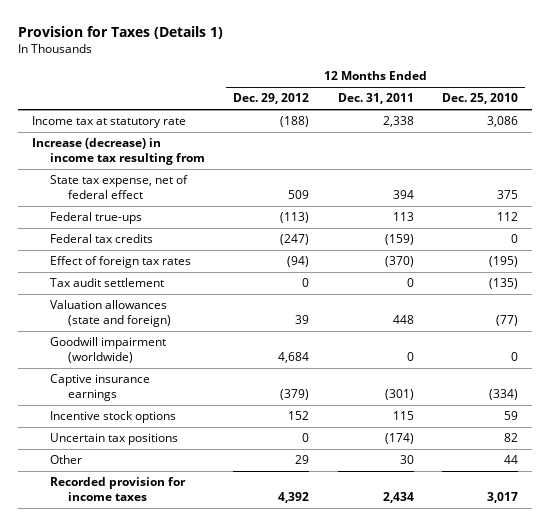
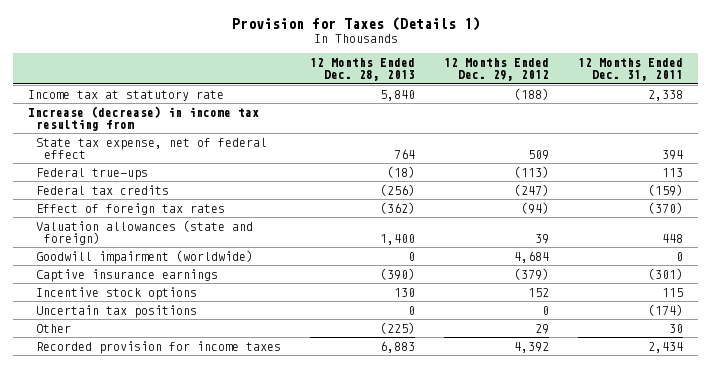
[441,93,518,105] Dec. 25, 2010 -> none
none -> [309,58,415,82] 12 Months Ended Dec. 28, 2013
[49,278,164,288] Tax audit settlement -> none

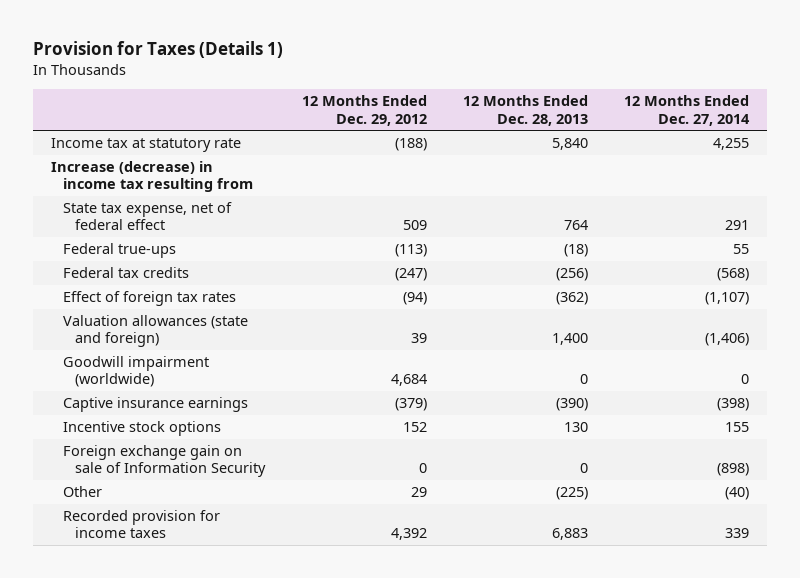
[578,58,684,82] 12 Months Ended Dec. 31, 2011 -> none
none -> [624,95,751,126] 12 Months Ended Dec. 27, 2014
[35,304,197,318] Uncertain tax positions -> none
none -> [63,445,267,478] Foreign exchange gain on sale of Information Security

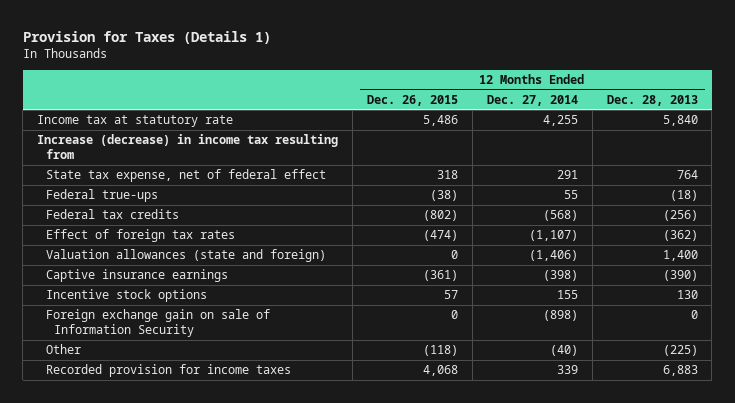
[301,95,427,126] 12 Months Ended Dec. 29, 2012 -> none
none -> [367,94,459,106] Dec. 26, 2015
[63,356,210,388] Goodwill impairment (worldwide) -> none

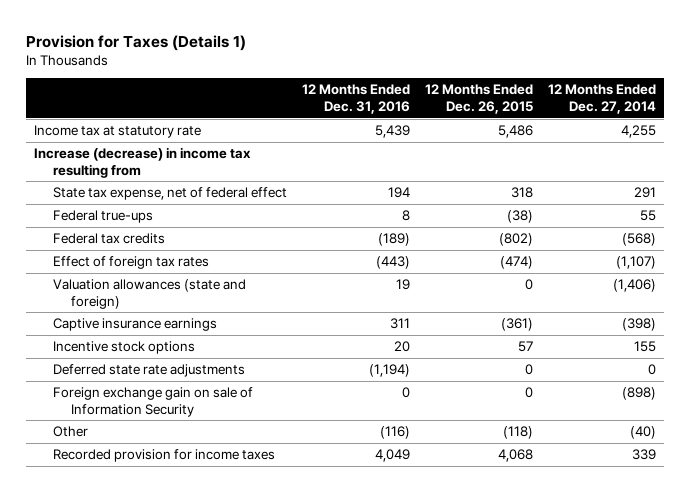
[606,94,698,106] Dec. 28, 2013 -> none
none -> [301,84,410,115] 12 Months Ended Dec. 31, 2016
none -> [52,363,245,377] Deferred state rate adjustments

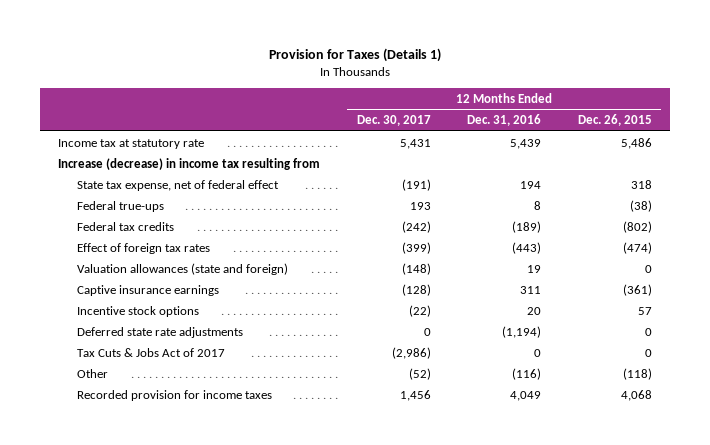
[548,84,657,115] 12 Months Ended Dec. 27, 2014 -> none
none -> [356,115,431,127] Dec. 30, 2017
[52,386,253,417] Foreign exchange gain on sale of Information Security -> none
none -> [76,347,225,357] Tax Cuts & Jobs Act of 2017

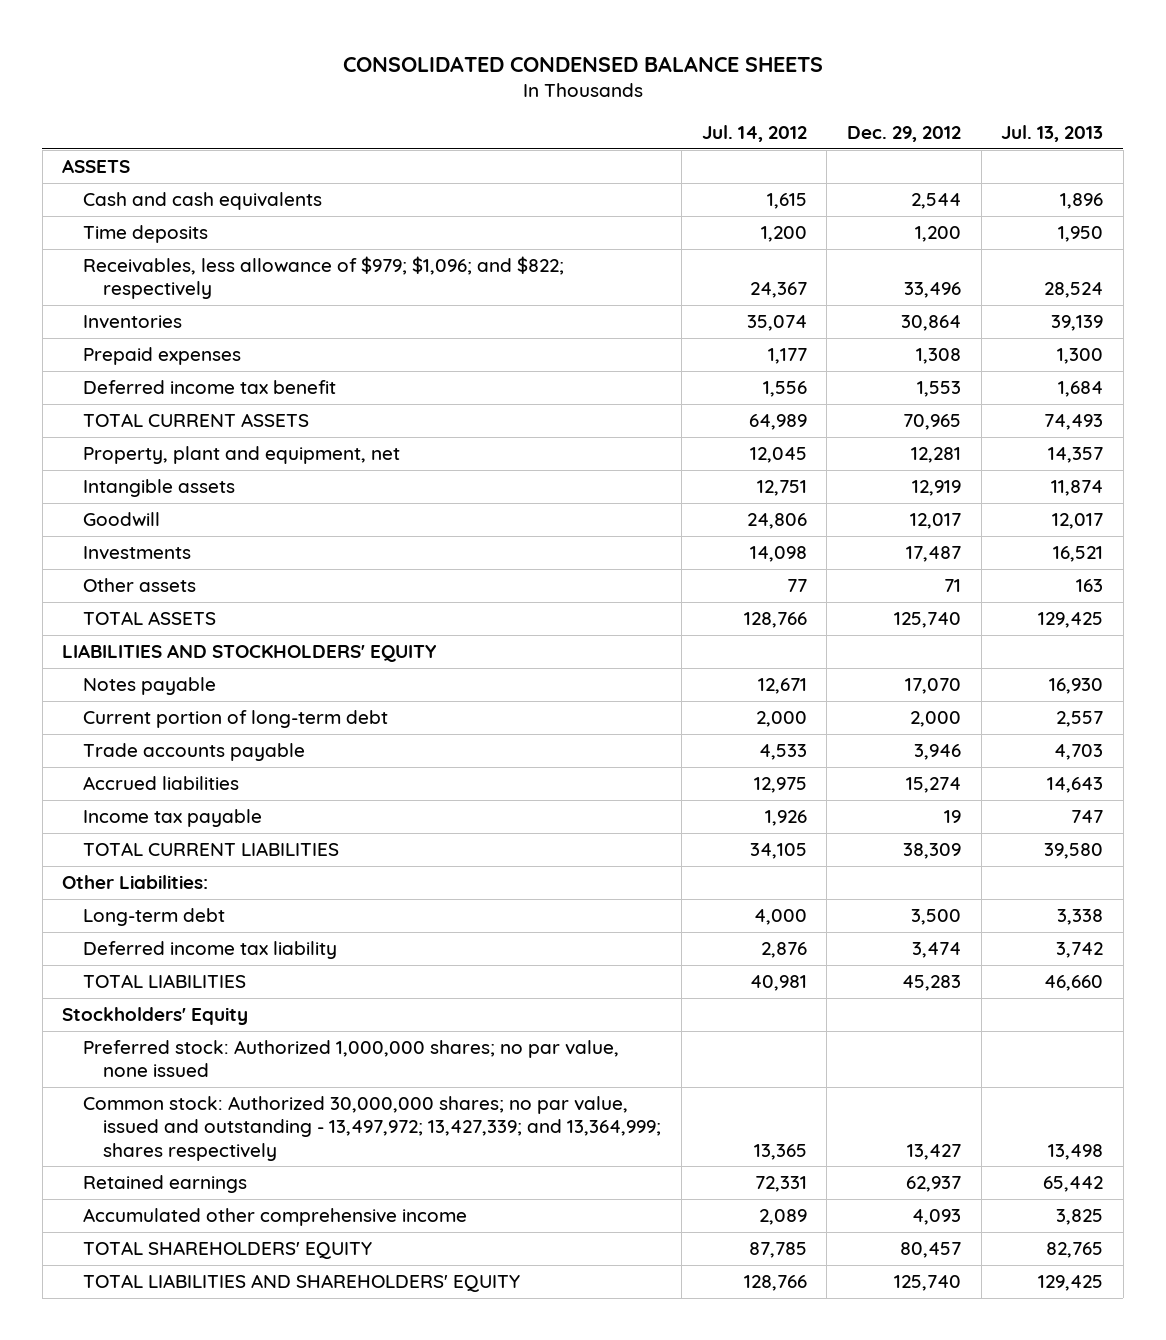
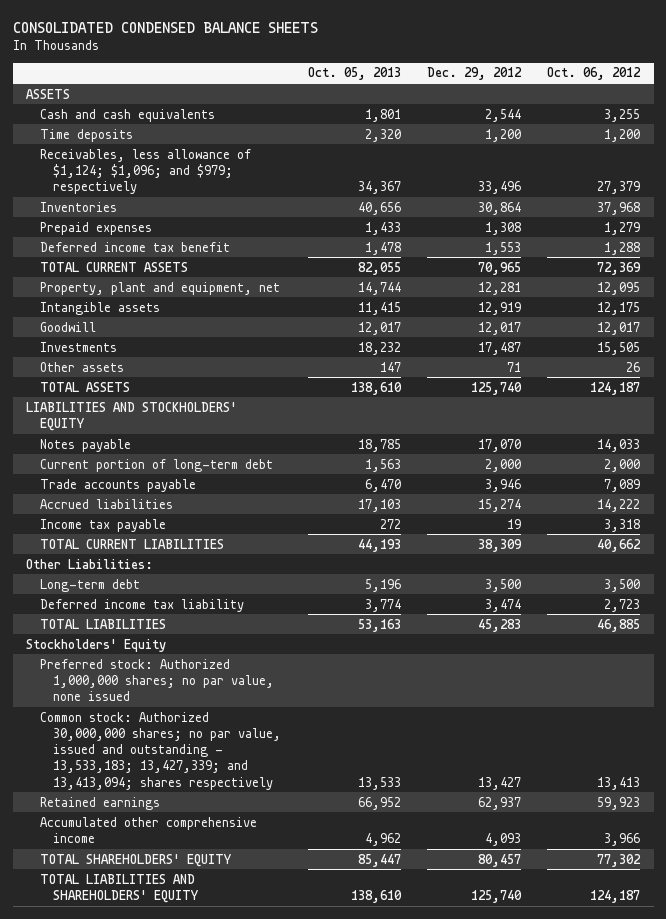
[701,125,807,143] Jul. 14, 2012 -> none
[1001,125,1104,143] Jul. 13, 2013 -> none
none -> [307,67,401,81] Oct. 05, 2013
none -> [547,67,642,81] Oct. 06, 2012
[82,256,564,300] Receivables, less allowance of $979; $1,096; and $822; respectively -> [39,148,251,195] Receivables, less allowance of $1,124; $1,096; and $979; respectively
[82,1096,662,1161] Common stock: Authorized 30,000,000 shares; no par value, issued and outstanding - 13,497,972; 13,427,339; and 13,364,999; shares respectively -> [39,711,282,790] Common stock: Authorized 30,000,000 shares; no par value, issued and outstanding - 13,533,183; 13,427,339; and 13,413,094; shares respectively

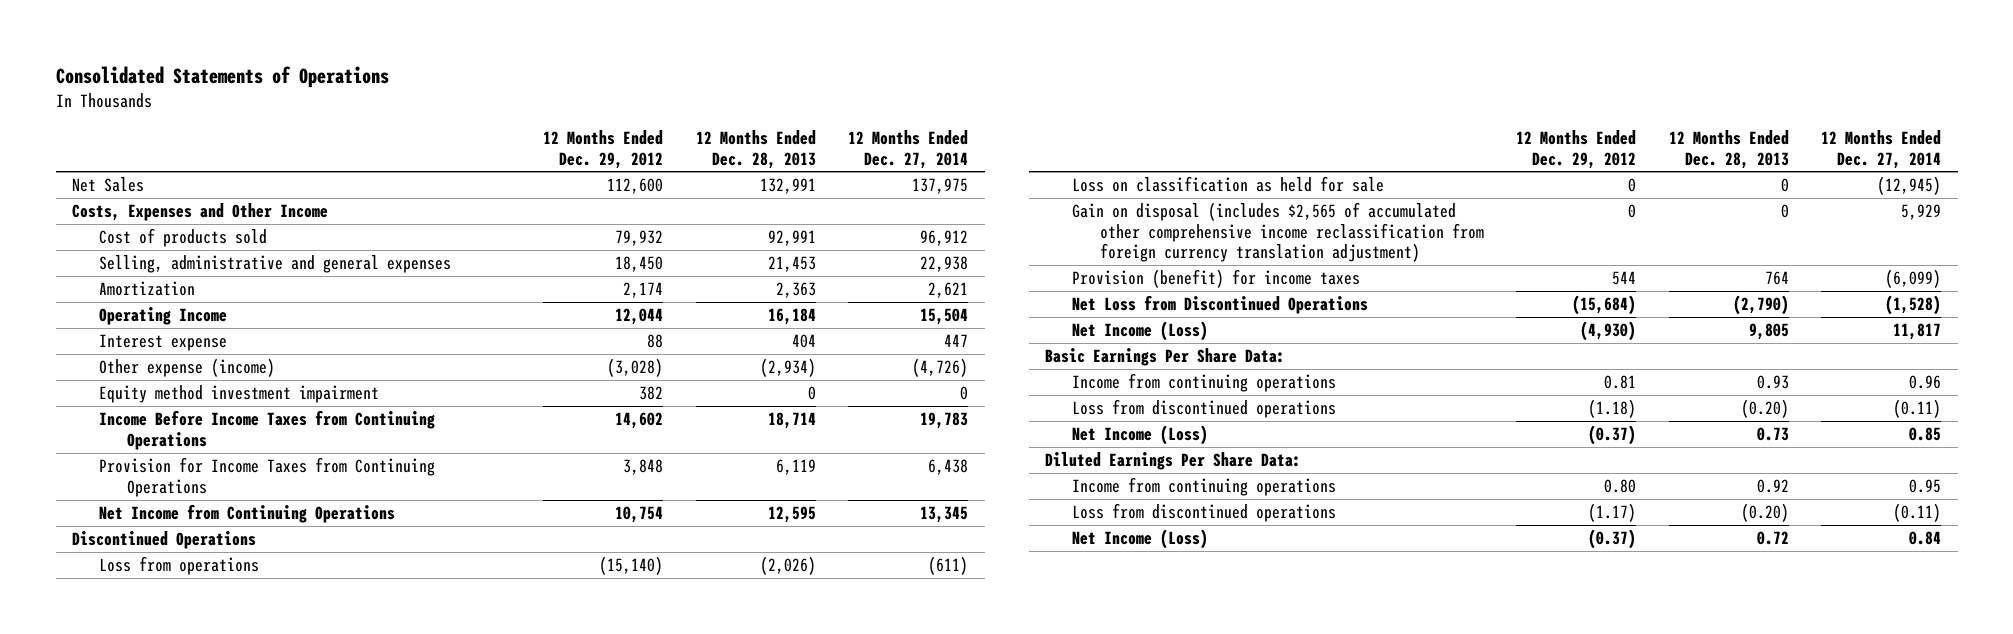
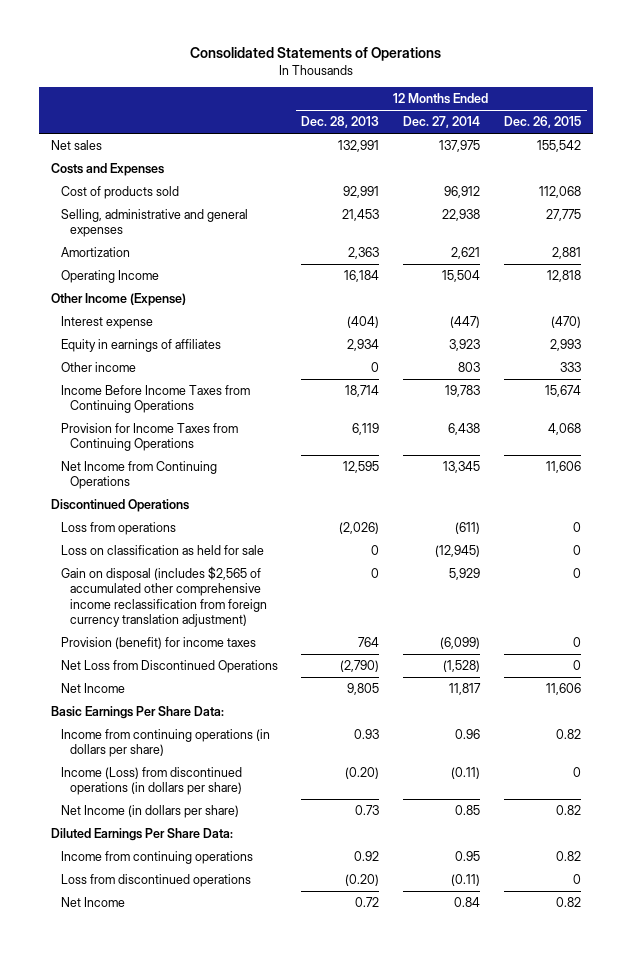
[543,129,664,169] 12 Months Ended Dec. 29, 2012 -> none
none -> [504,116,582,129] Dec. 26, 2015
[72,177,145,193] Net Sales -> [51,139,103,150] Net sales
[72,203,329,222] Costs, Expenses and Other Income -> [51,162,165,176] Costs and Expenses
[99,385,380,404] Equity method investment impairment -> none
none -> [51,292,187,306] Other Income (Expense)
[791,334,816,349] 404 -> [347,315,380,328] (404)
[944,334,969,348] 447 -> [450,315,481,328] (447)
none -> [60,338,221,352] Equity in earnings of affiliates
[99,358,276,378] Other expense (income) -> [60,361,136,372] Other income
[759,358,816,378] (2,934) -> [371,361,380,372] 0
[912,358,969,378] (4,726) -> [458,361,481,372] 803
[1072,321,1209,342] Net Income (Loss) -> [60,682,125,693] Net Income
[1072,373,1337,393] Income from continuing operations -> [60,728,270,758] Income from continuing operations (in dollars per share)
[1072,399,1337,419] Loss from discontinued operations -> [60,766,243,796] Income (Loss) from discontinued operations (in dollars per share)
[1072,425,1209,446] Net Income (Loss) -> [60,804,239,818] Net Income (in dollars per share)
[1072,529,1209,550] Net Income (Loss) -> [60,896,125,907] Net Income

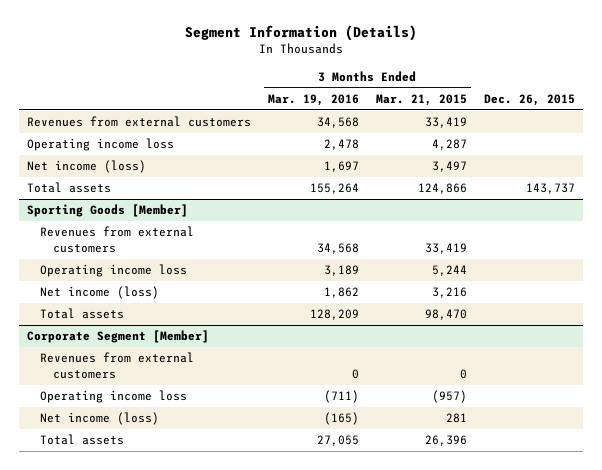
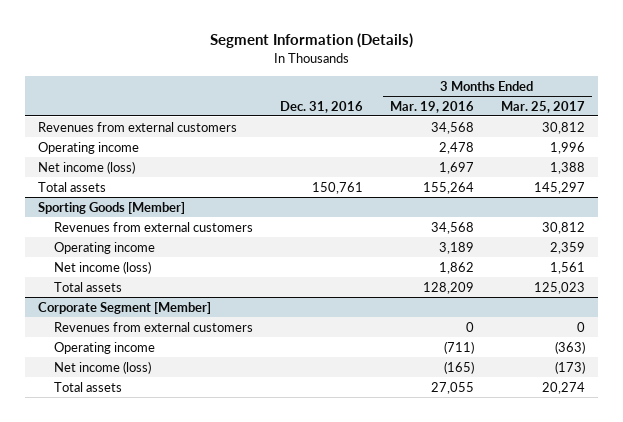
[375,93,467,106] Mar. 21, 2015 -> none
[483,93,575,106] Dec. 26, 2015 -> none
none -> [280,100,364,113] Dec. 31, 2016
none -> [500,100,585,113] Mar. 25, 2017
[27,138,175,152] Operating income loss -> [38,141,140,154] Operating income
[39,264,187,278] Operating income loss -> [54,241,156,254] Operating income
[39,390,187,404] Operating income loss -> [54,341,156,354] Operating income

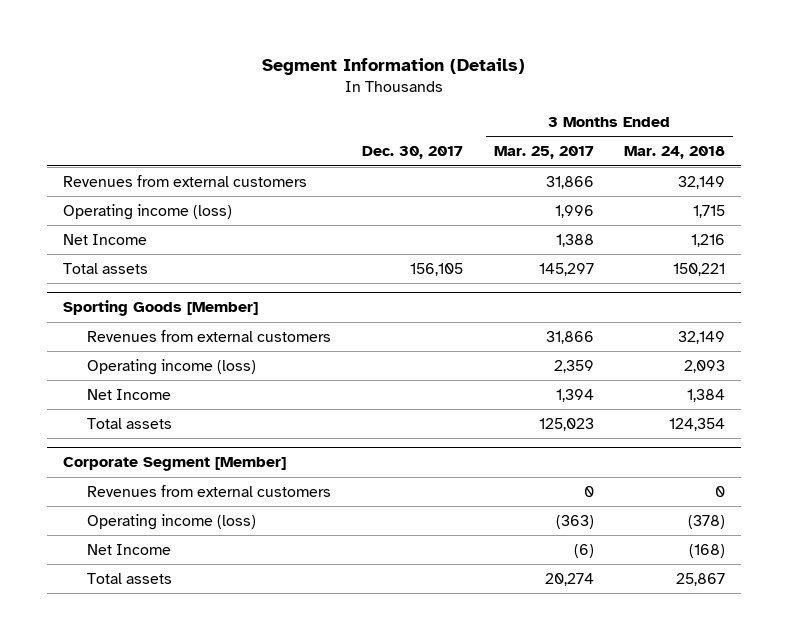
[280,100,364,113] Dec. 31, 2016 -> none
[389,100,474,113] Mar. 19, 2016 -> none
none -> [361,146,463,160] Dec. 30, 2017
none -> [624,146,726,160] Mar. 24, 2018
[541,121,585,134] 30,812 -> [545,175,594,189] 31,866
[38,141,140,154] Operating income -> [62,203,232,220] Operating income (loss)
[38,160,136,174] Net income (loss) -> [62,233,147,245] Net Income
[541,221,585,234] 30,812 -> [545,330,594,344] 31,866
[54,241,156,254] Operating income -> [86,358,256,375] Operating income (loss)
[54,260,152,274] Net income (loss) -> [86,388,171,400] Net Income
[549,261,585,274] 1,561 -> [555,388,594,402] 1,394
[54,341,156,354] Operating income -> [86,513,256,530] Operating income (loss)
[54,360,152,374] Net income (loss) -> [86,543,171,555] Net Income
[554,360,585,374] (173) -> [573,543,594,558] (6)

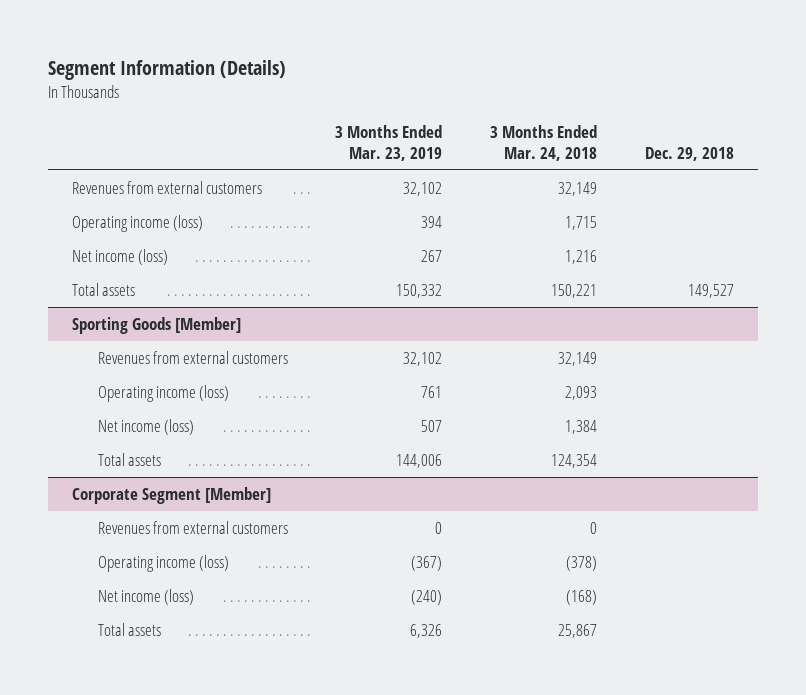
[361,146,463,160] Dec. 30, 2017 -> none
[493,146,594,160] Mar. 25, 2017 -> none
none -> [335,124,443,161] 3 Months Ended Mar. 23, 2019
none -> [644,146,734,161] Dec. 29, 2018
[62,233,147,245] Net Income -> [71,249,168,266] Net income (loss)
[86,388,171,400] Net Income -> [97,419,194,436] Net income (loss)
[86,543,171,555] Net Income -> [97,589,194,606] Net income (loss)

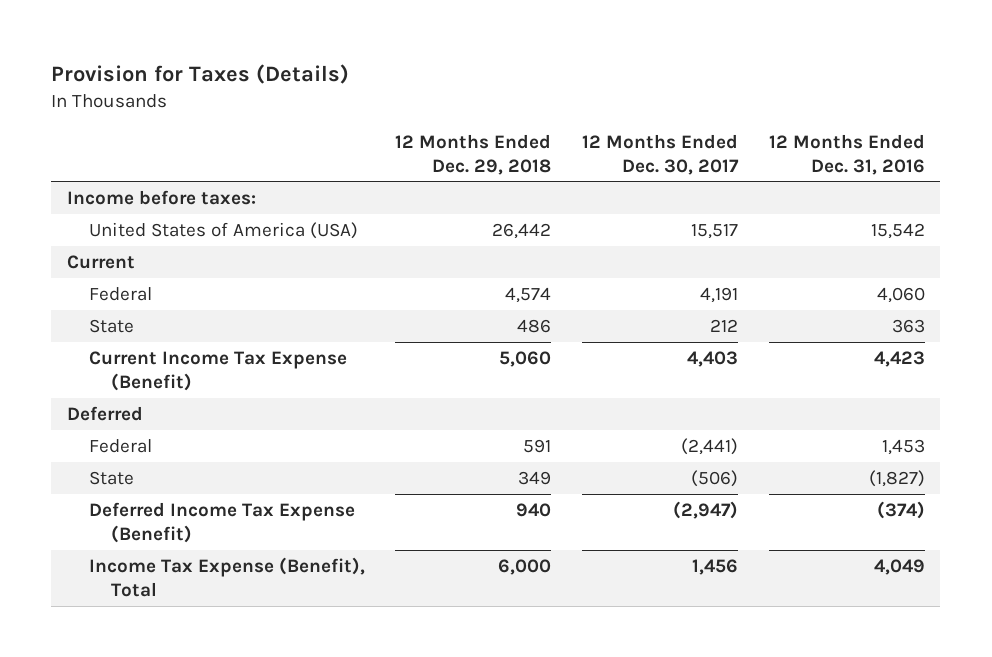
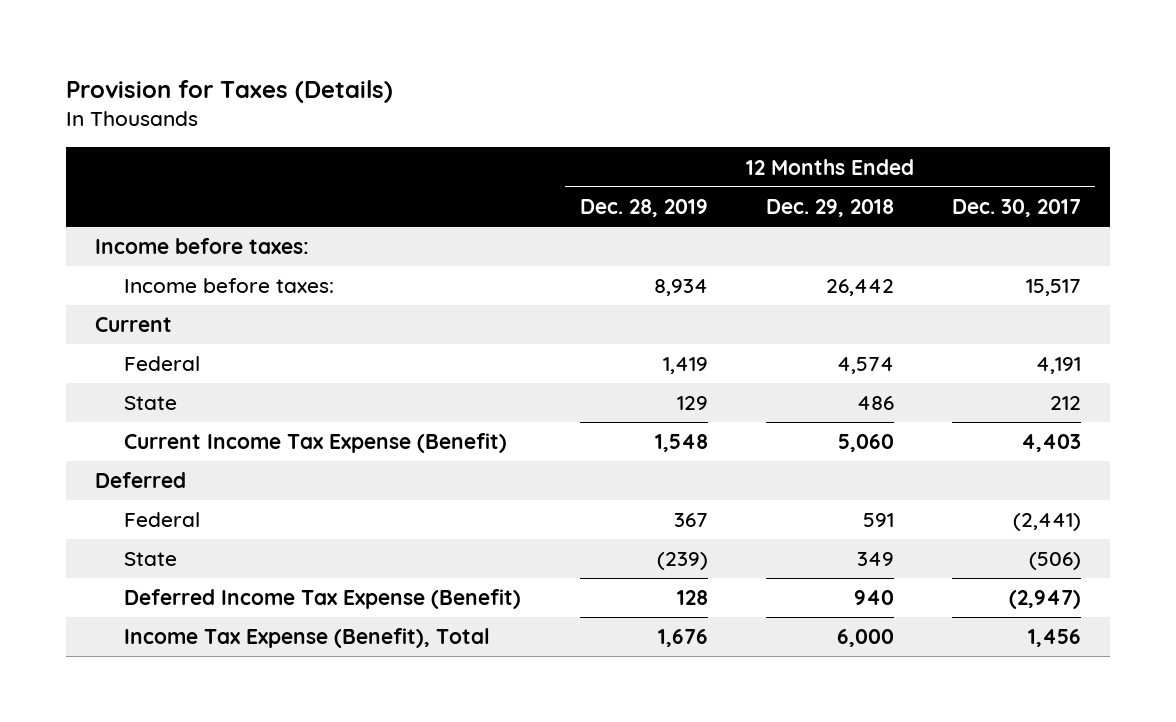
[769,133,926,175] 12 Months Ended Dec. 31, 2016 -> none
none -> [579,198,708,217] Dec. 28, 2019
[88,221,358,239] United States of America (USA) -> [124,278,335,294] Income before taxes:

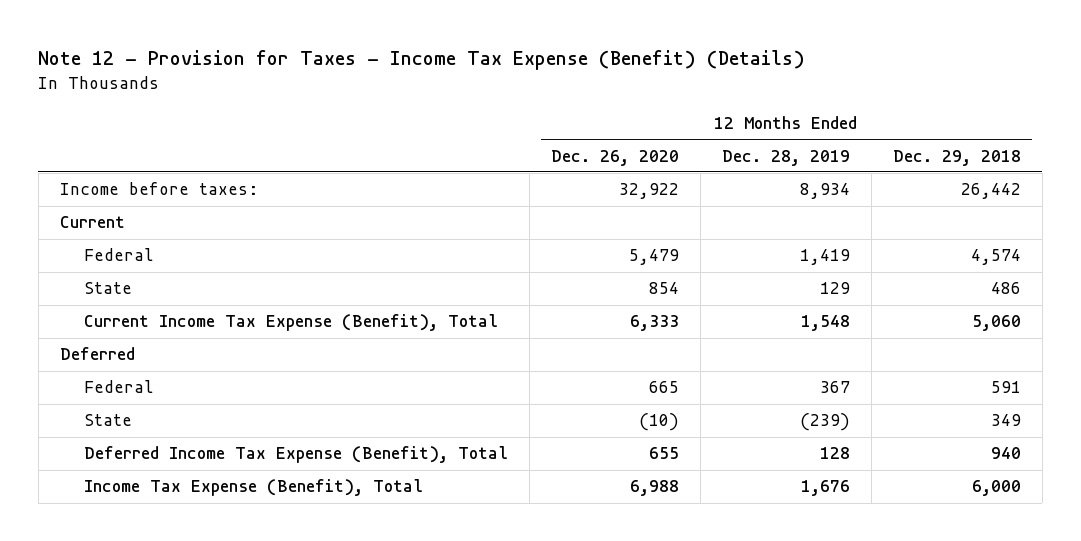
[65,80,393,104] Provision for Taxes (Details) -> [38,50,806,71] Note 12 - Provision for Taxes - Income Tax Expense (Benefit) (Details)
[951,198,1081,217] Dec. 30, 2017 -> none
none -> [551,149,680,166] Dec. 26, 2020
[94,238,309,255] Income before taxes: -> none
[124,433,508,454] Current Income Tax Expense (Benefit) -> [84,314,499,332] Current Income Tax Expense (Benefit), Total
[124,589,522,610] Deferred Income Tax Expense (Benefit) -> [84,446,509,464] Deferred Income Tax Expense (Benefit), Total

